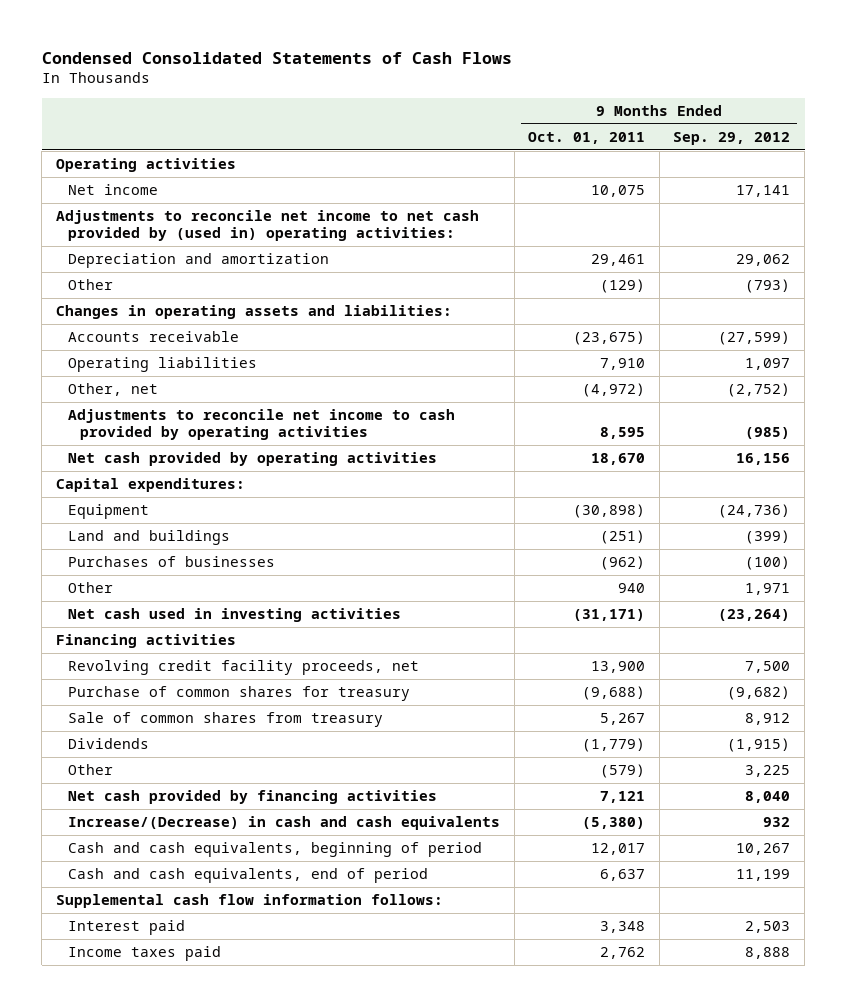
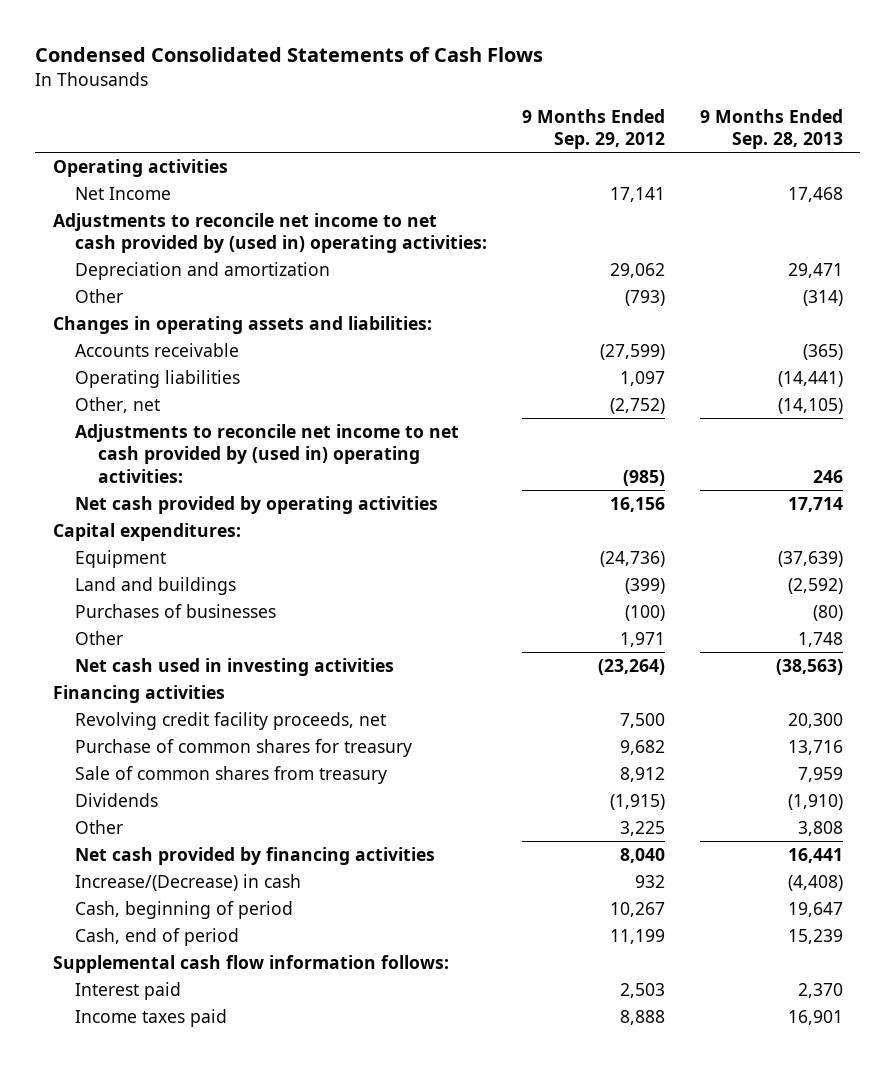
[528,131,646,144] Oct. 01, 2011 -> none
none -> [699,108,843,150] 9 Months Ended Sep. 28, 2013
[68,184,159,196] Net income -> [75,186,172,200] Net Income
[68,409,456,441] Adjustments to reconcile net income to cash provided by operating activities -> [75,423,460,483] Adjustments to reconcile net income to net cash provided by (used in) operating activities:
[727,686,791,701] (9,682) -> [619,739,665,755] 9,682
[68,816,501,831] Increase/(Decrease) in cash and cash equivalents -> [75,873,302,891] Increase/(Decrease) in cash
[68,842,483,858] Cash and cash equivalents, beginning of period -> [75,900,294,919] Cash, beginning of period
[68,868,429,884] Cash and cash equivalents, end of period -> [75,927,240,946] Cash, end of period

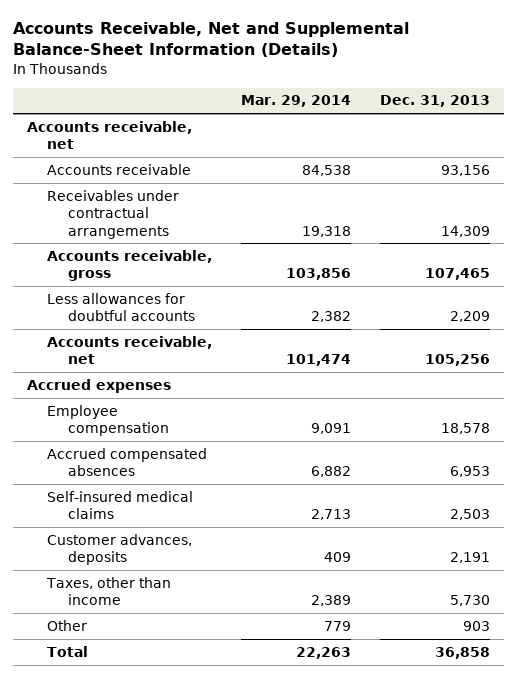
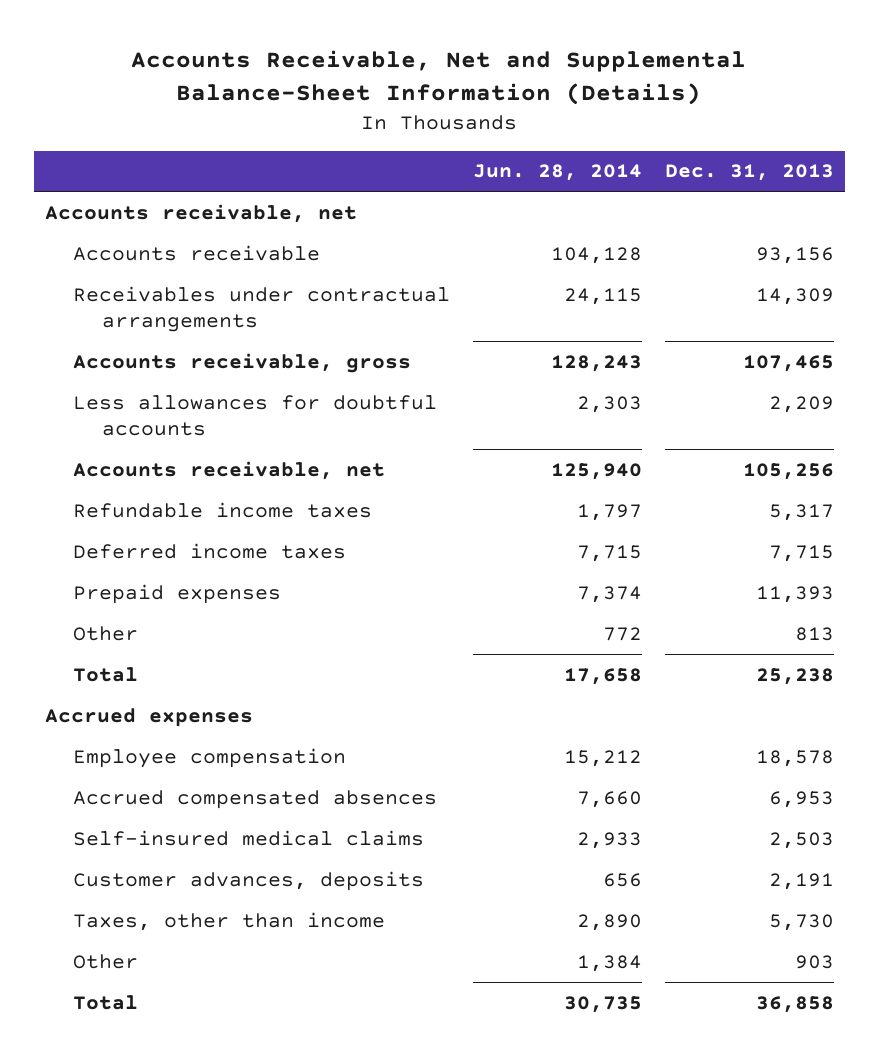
[241,95,352,108] Mar. 29, 2014 -> none
none -> [473,164,643,182] Jun. 28, 2014
none -> [73,501,373,518] Refundable income taxes
none -> [73,542,347,559] Deferred income taxes
none -> [73,583,282,604] Prepaid expenses
none -> [73,625,139,641] Other
none -> [73,666,139,682] Total

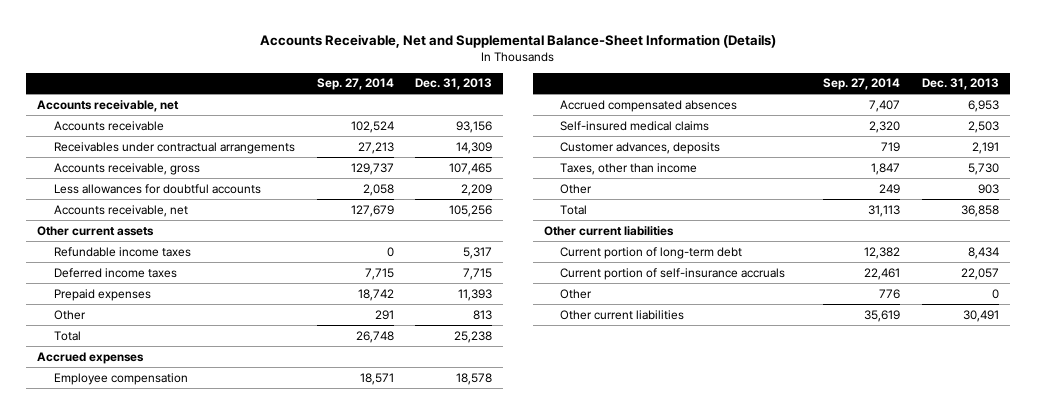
[473,164,643,182] Jun. 28, 2014 -> none
none -> [316,78,394,91] Sep. 27, 2014
none -> [37,225,155,236] Other current assets
none -> [544,225,675,236] Other current liabilities
none -> [560,246,743,259] Current portion of long-term debt
none -> [560,267,786,280] Current portion of self-insurance accruals
none -> [560,288,593,299] Other
none -> [560,309,685,320] Other current liabilities

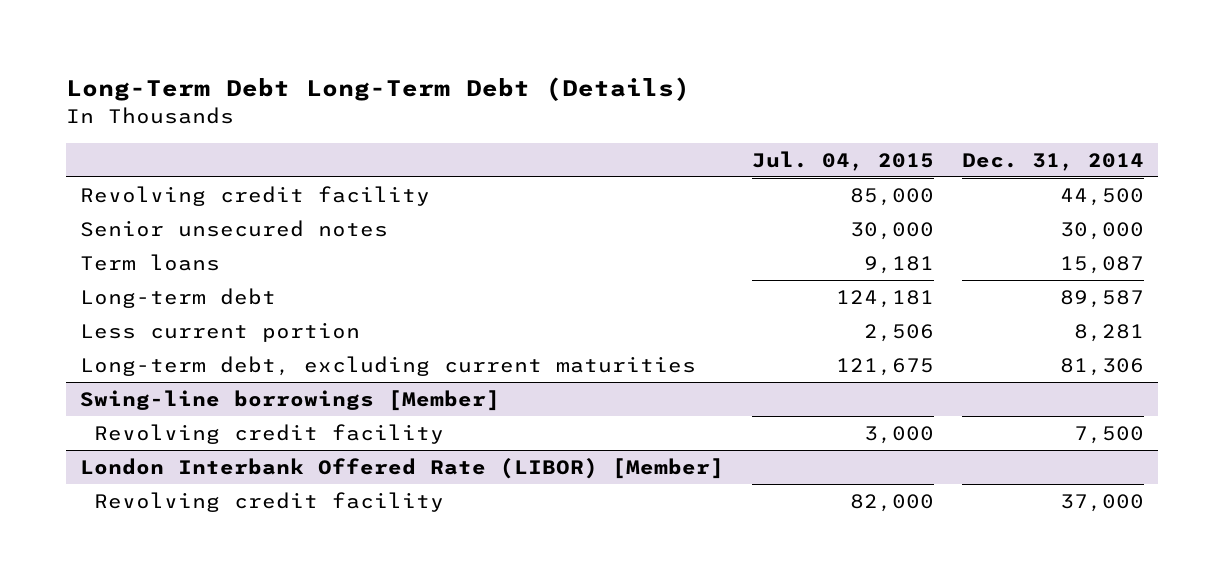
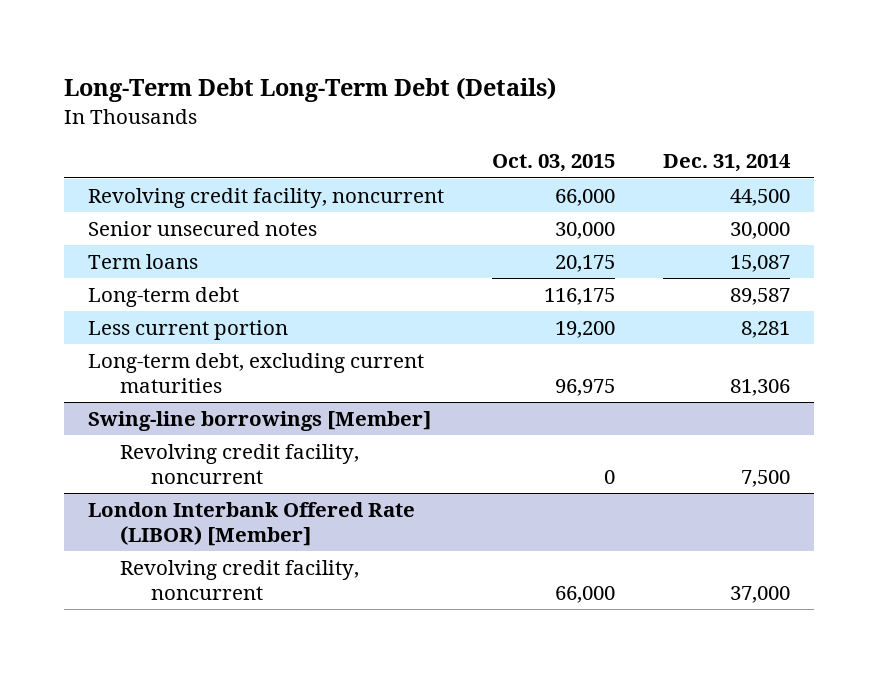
[752,150,935,171] Jul. 04, 2015 -> none
none -> [492,154,616,173] Oct. 03, 2015
[80,185,431,206] Revolving credit facility -> [88,188,445,209] Revolving credit facility, noncurrent
[93,423,444,444] Revolving credit facility -> [119,444,359,485] Revolving credit facility, noncurrent
[93,491,444,512] Revolving credit facility -> [119,560,359,601] Revolving credit facility, noncurrent

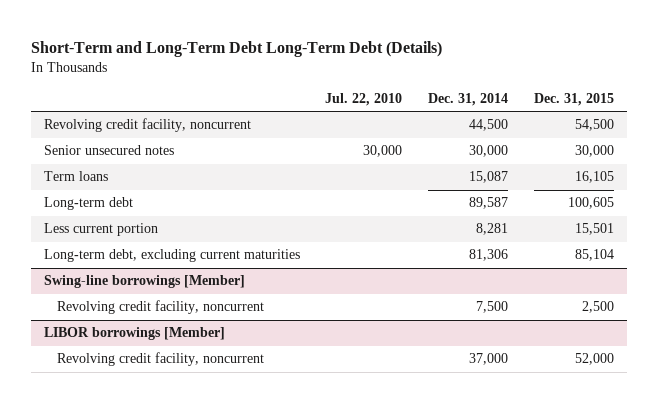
[64,77,557,103] Long-Term Debt Long-Term Debt (Details) -> [30,40,442,57] Short-Term and Long-Term Debt Long-Term Debt (Details)
[492,154,616,173] Oct. 03, 2015 -> none
none -> [325,92,403,106] Jul. 22, 2010
none -> [533,92,614,106] Dec. 31, 2015
[88,502,416,547] London Interbank Offered Rate (LIBOR) [Member] -> [43,327,225,341] LIBOR borrowings [Member]

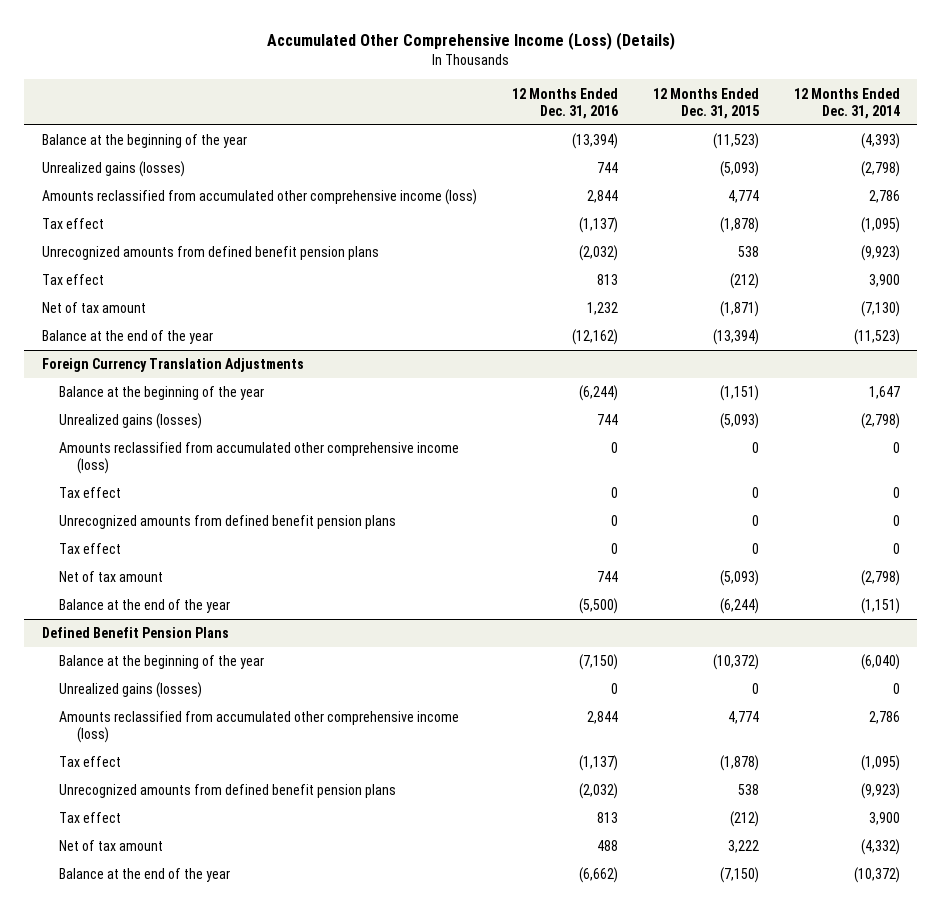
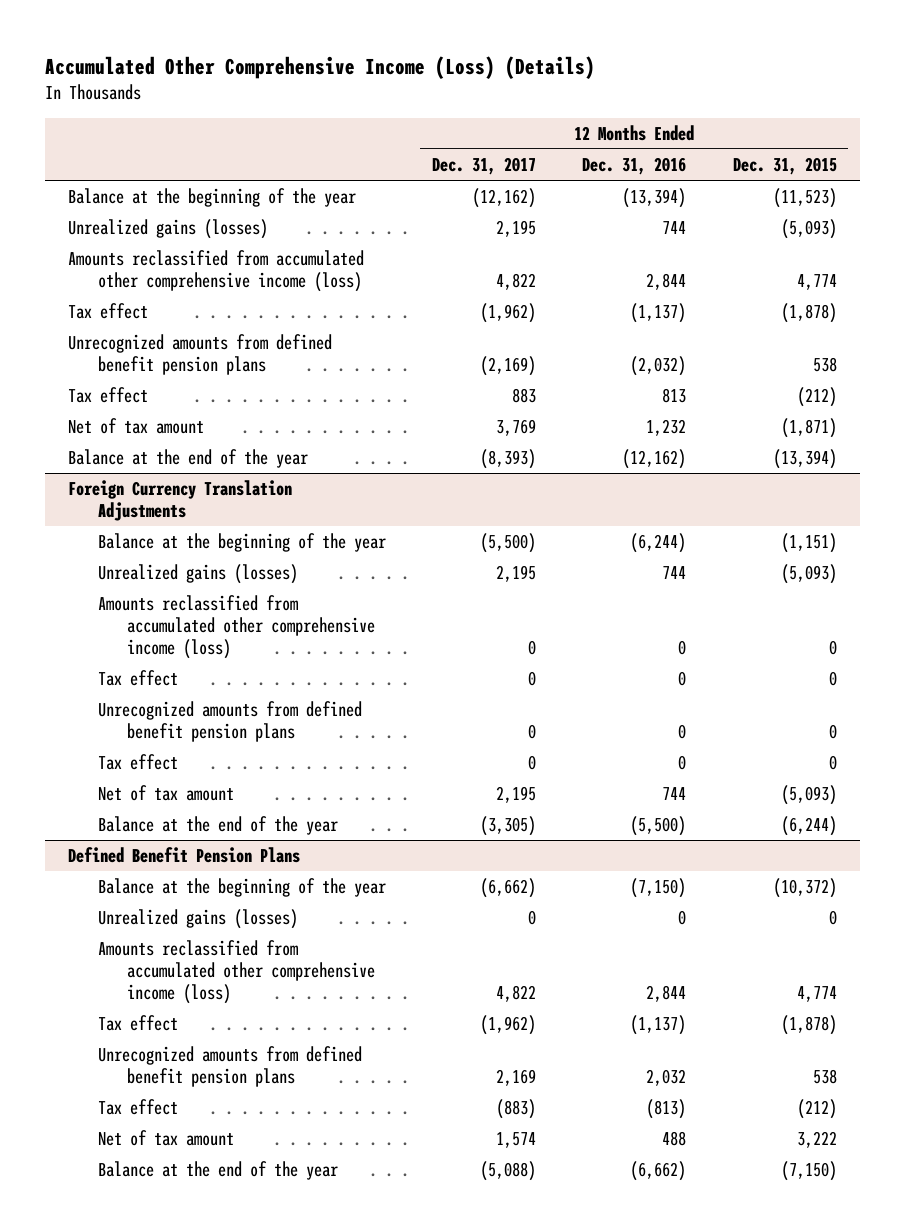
[793,87,900,119] 12 Months Ended Dec. 31, 2014 -> none
none -> [432,157,537,176] Dec. 31, 2017
[578,783,618,800] (2,032) -> [646,1068,687,1086] 2,032
[596,812,618,824] 813 -> [646,1099,687,1120] (813)

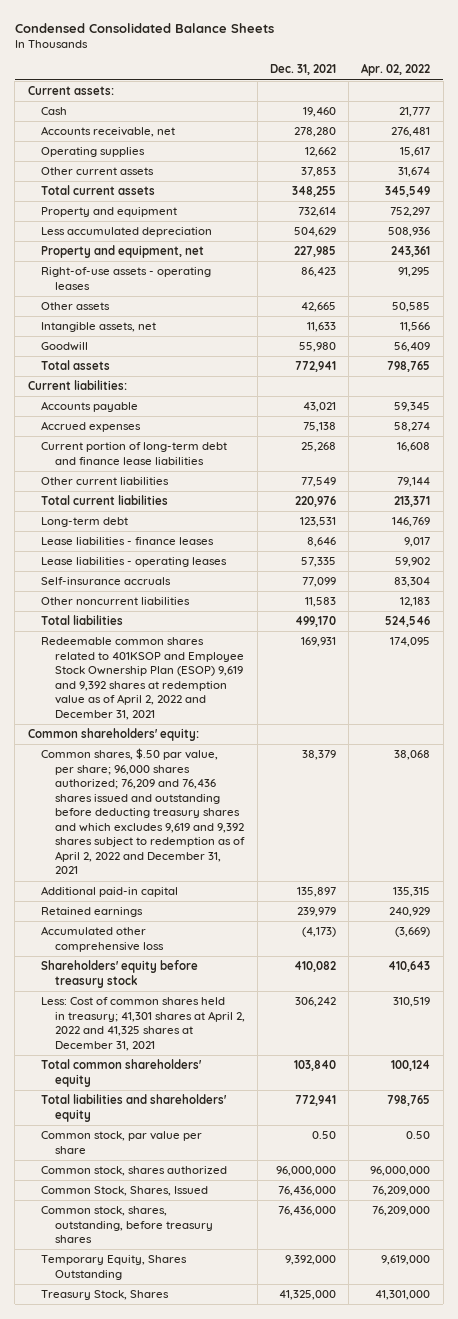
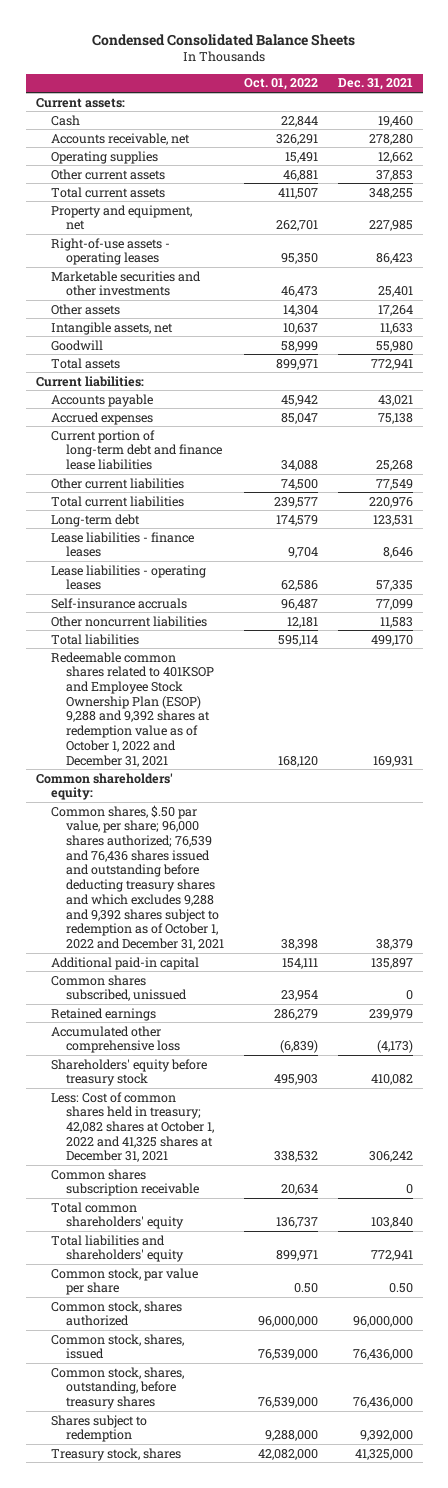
[361,63,431,77] Apr. 02, 2022 -> none
none -> [243,78,318,91] Oct. 01, 2022
[41,207,178,218] Property and equipment -> none
[41,227,213,238] Less accumulated depreciation -> none
none -> [50,270,201,297] Marketable securities and other investments
[301,302,337,313] 42,665 -> [377,304,413,316] 17,264
[41,637,244,720] Redeemable common shares related to 401KSOP and Employee Stock Ownership Plan (ESOP) 9,619 and 9,392 shares at redemption value as of April 2, 2022 and December 31, 2021 -> [50,651,214,767] Redeemable common shares related to 401KSOP and Employee Stock Ownership Plan (ESOP) 9,288 and 9,392 shares at redemption value as of October 1, 2022 and December 31, 2021
[41,748,245,875] Common shares, $.50 par value, per share; 96,000 shares authorized; 76,209 and 76,436 shares issued and outstanding before deducting treasury shares and which excludes 9,619 and 9,392 shares subject to redemption as of April 2, 2022 and December 31, 2021 -> [50,804,224,950] Common shares, $.50 par value, per share; 96,000 shares authorized; 76,539 and 76,436 shares issued and outstanding before deducting treasury shares and which excludes 9,288 and 9,392 shares subject to redemption as of October 1, 2022 and December 31, 2021
none -> [50,974,187,1002] Common shares subscribed, unissued
[41,997,245,1051] Less: Cost of common shares held in treasury; 41,301 shares at April 2, 2022 and 41,325 shares at December 31, 2021 -> [50,1091,214,1163] Less: Cost of common shares held in treasury; 42,082 shares at October 1, 2022 and 41,325 shares at December 31, 2021
none -> [50,1168,199,1197] Common shares subscription receivable
[41,1186,209,1197] Common Stock, Shares, Issued -> [50,1333,184,1360] Common stock, shares, issued
[41,1255,188,1280] Temporary Equity, Shares Outstanding -> [50,1414,147,1443] Shares subject to redemption
[41,1290,170,1301] Treasury Stock, Shares -> [50,1447,181,1461] Treasury stock, shares

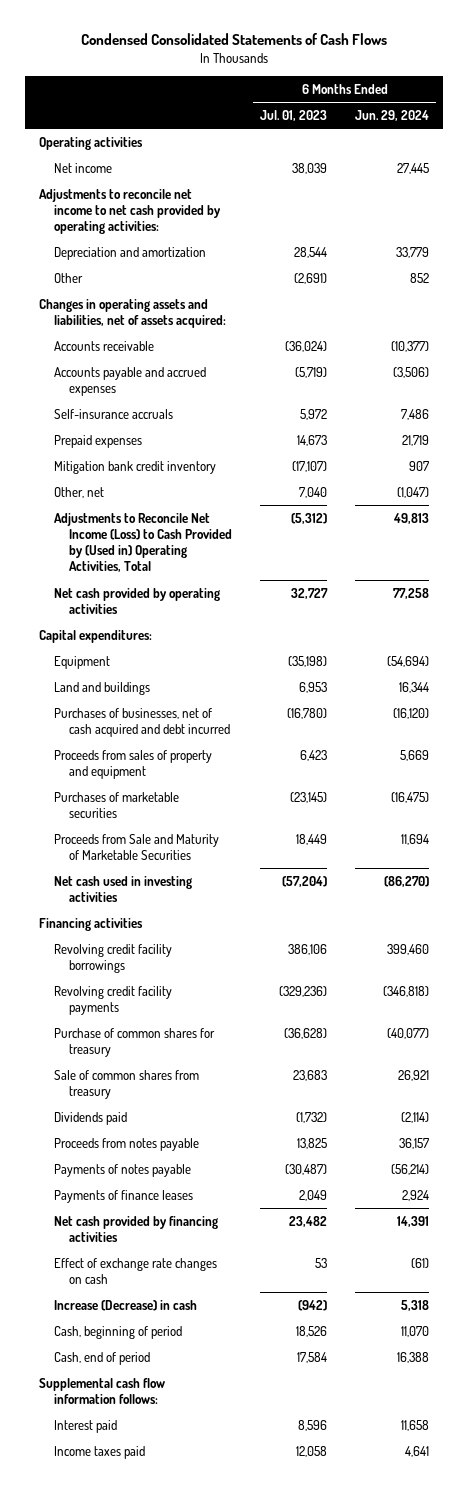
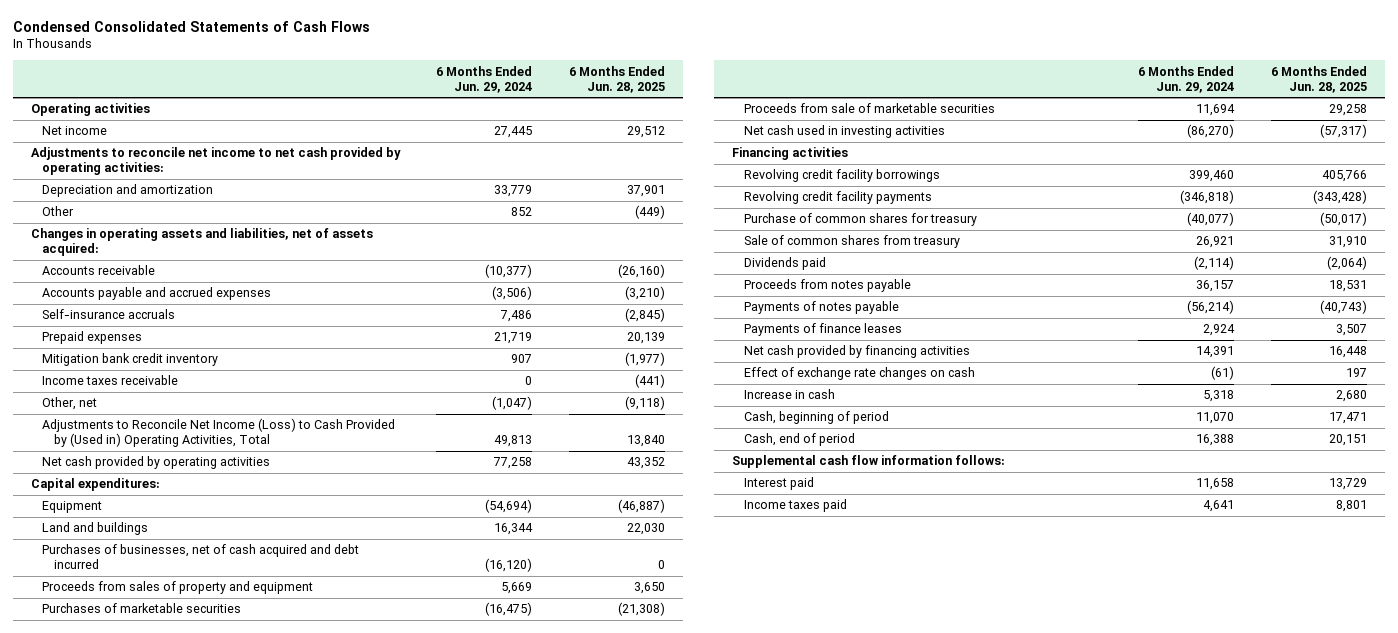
[259,109,327,121] Jul. 01, 2023 -> none
none -> [569,65,666,93] 6 Months Ended Jun. 28, 2025
none -> [42,375,179,386] Income taxes receivable
[53,833,219,861] Proceeds from Sale and Maturity of Marketable Securities -> [744,103,996,114] Proceeds from sale of marketable securities
[53,1299,197,1311] Increase (Decrease) in cash -> [744,389,836,400] Increase in cash

